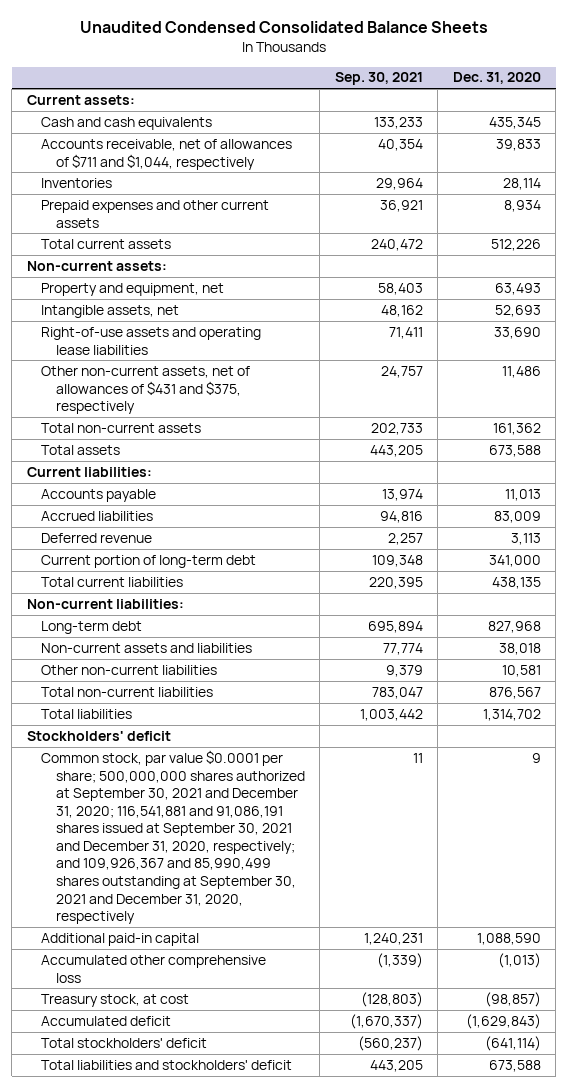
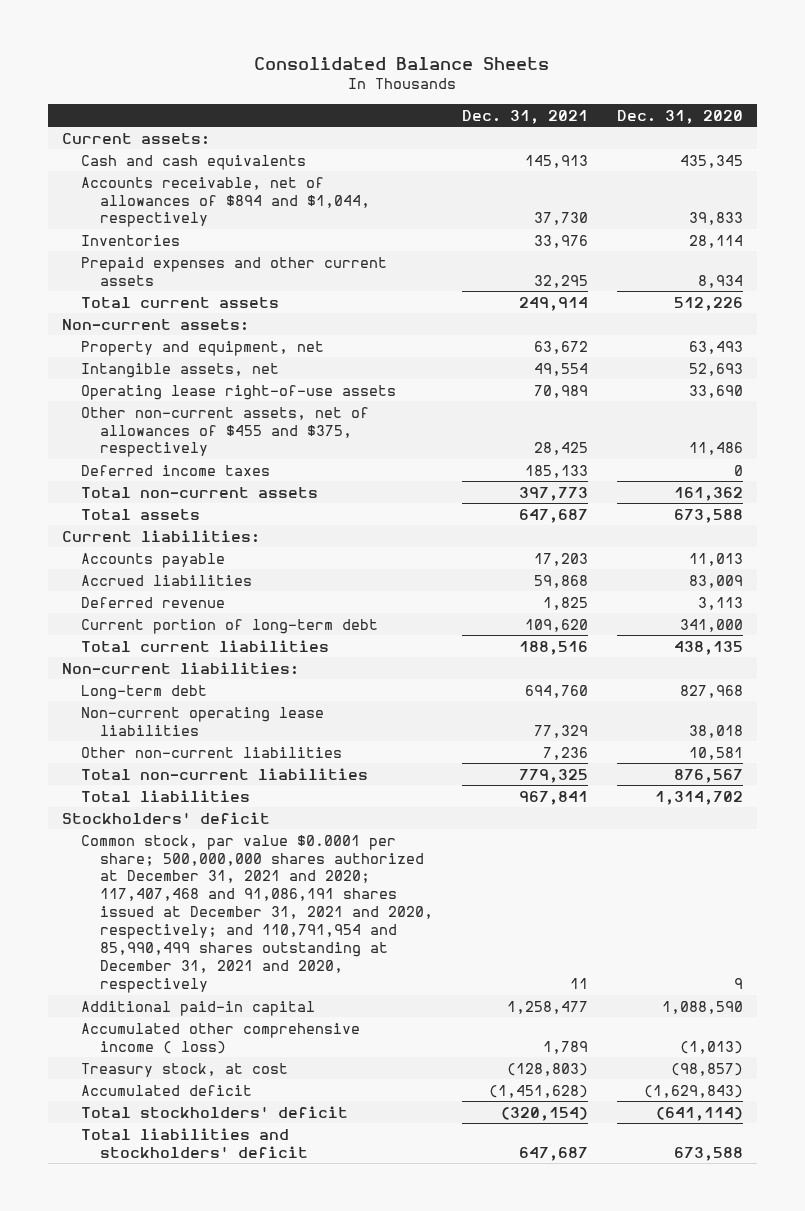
[79,21,488,34] Unaudited Condensed Consolidated Balance Sheets -> [254,56,550,70] Consolidated Balance Sheets
[334,72,423,86] Sep. 30, 2021 -> none
none -> [461,109,588,124] Dec. 31, 2021
[41,138,293,170] Accounts receivable, net of allowances of $711 and $1,044, respectively -> [81,176,371,228] Accounts receivable, net of allowances of $894 and $1,044, respectively
[41,326,262,355] Right-of-use assets and operating lease liabilities -> [81,384,397,400] Operating lease right-of-use assets
[41,365,251,415] Other non-current assets, net of allowances of $431 and $375, respectively -> [81,406,370,458] Other non-current assets, net of allowances of $455 and $375, respectively
none -> [81,464,271,476] Deferred income taxes
[41,642,253,653] Non-current assets and liabilities -> [81,706,325,736] Non-current operating lease liabilities
[41,749,305,925] Common stock, par value $0.0001 per share; 500,000,000 shares authorized at September 30, 2021 and December 31, 2020; 116,541,881 and 91,086,191 shares issued at September 30, 2021 and December 31, 2020, respectively; and 109,926,367 and 85,990,499 shares outstanding at September 30, 2021 and December 31, 2020, respectively -> [81,834,434,993] Common stock, par value $0.0001 per share; 500,000,000 shares authorized at December 31, 2021 and 2020; 117,407,468 and 91,086,191 shares issued at December 31, 2021 and 2020, respectively; and 110,791,954 and 85,990,499 shares outstanding at December 31, 2021 and 2020, respectively
[41,954,267,983] Accumulated other comprehensive loss -> [81,1022,361,1054] Accumulated other comprehensive income ( loss)

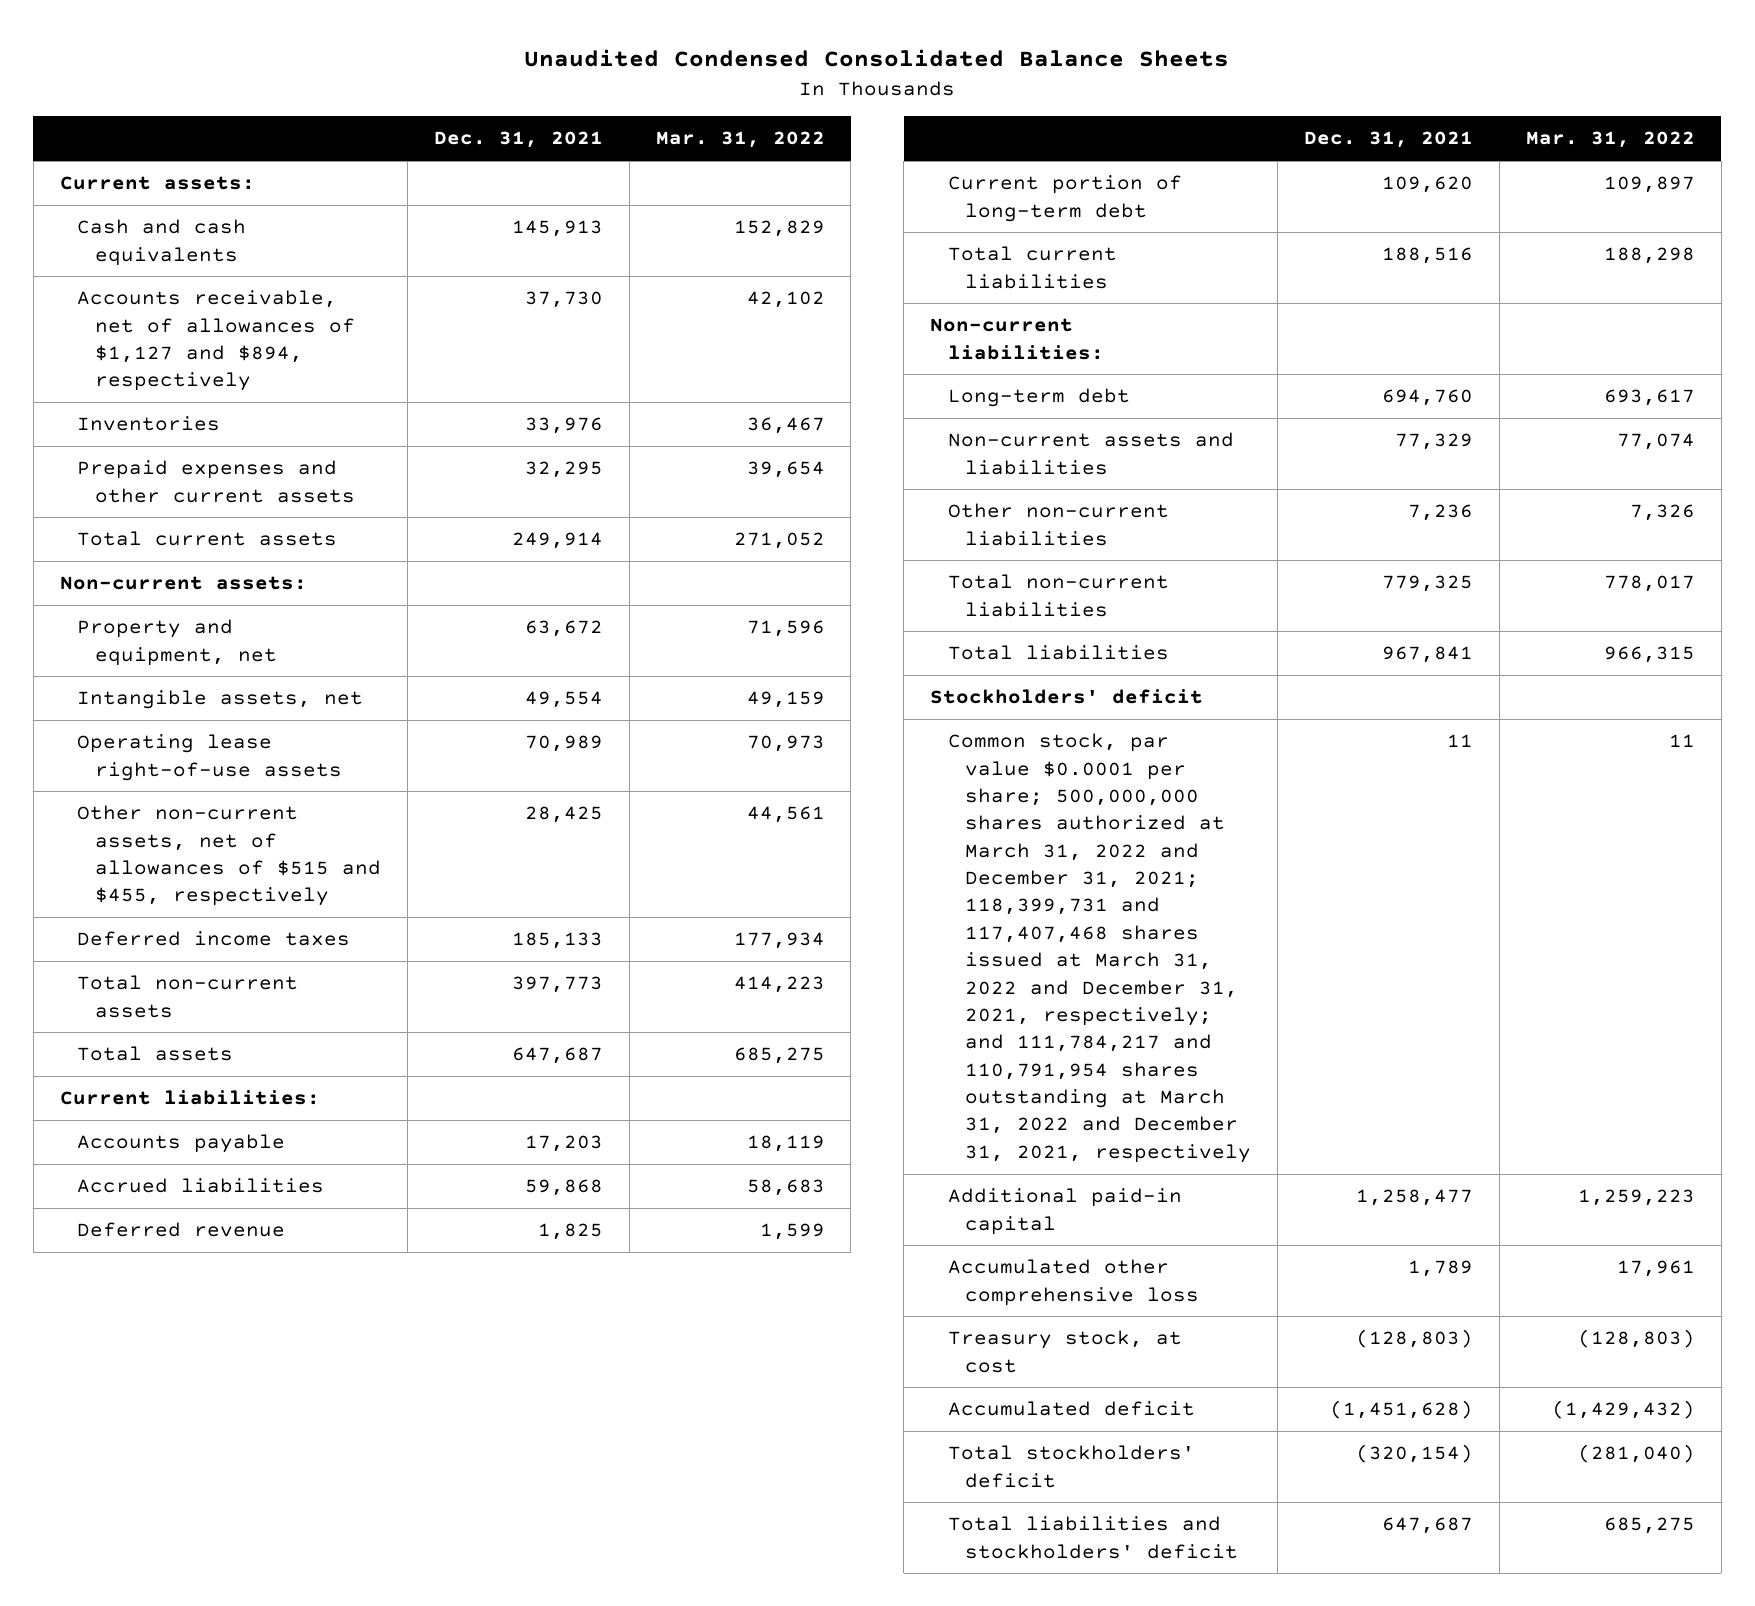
[254,56,550,70] Consolidated Balance Sheets -> [524,49,1230,68] Unaudited Condensed Consolidated Balance Sheets
[616,109,743,124] Dec. 31, 2020 -> none
none -> [655,131,825,149] Mar. 31, 2022
[81,176,371,228] Accounts receivable, net of allowances of $894 and $1,044, respectively -> [77,290,356,392] Accounts receivable, net of allowances of $1,127 and $894, respectively
[81,406,370,458] Other non-current assets, net of allowances of $455 and $375, respectively -> [77,805,382,907] Other non-current assets, net of allowances of $515 and $455, respectively
[81,706,325,736] Non-current operating lease liabilities -> [947,432,1234,475] Non-current assets and liabilities
[81,834,434,993] Common stock, par value $0.0001 per share; 500,000,000 shares authorized at December 31, 2021 and 2020; 117,407,468 and 91,086,191 shares issued at December 31, 2021 and 2020, respectively; and 110,791,954 and 85,990,499 shares outstanding at December 31, 2021 and 2020, respectively -> [947,733,1252,1163] Common stock, par value $0.0001 per share; 500,000,000 shares authorized at March 31, 2022 and December 31, 2021; 118,399,731 and 117,407,468 shares issued at March 31, 2022 and December 31, 2021, respectively; and 111,784,217 and 110,791,954 shares outstanding at March 31, 2022 and December 31, 2021, respectively
[81,1022,361,1054] Accumulated other comprehensive income ( loss) -> [947,1259,1200,1306] Accumulated other comprehensive loss

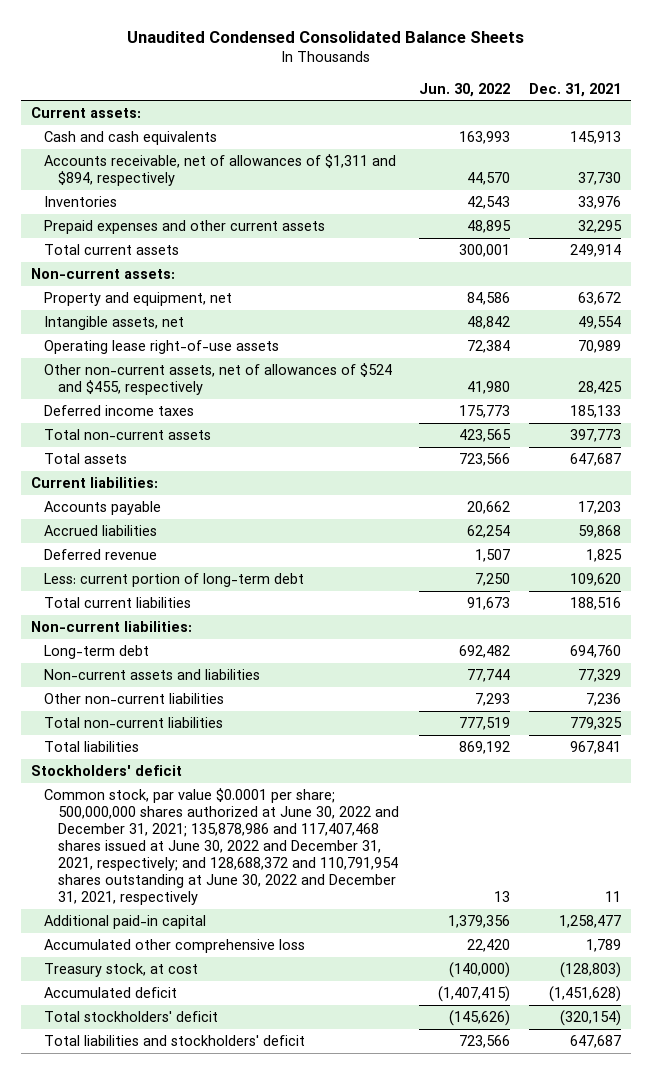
[655,131,825,149] Mar. 31, 2022 -> none
none -> [418,82,510,97] Jun. 30, 2022
[77,290,356,392] Accounts receivable, net of allowances of $1,127 and $894, respectively -> [44,153,397,186] Accounts receivable, net of allowances of $1,311 and $894, respectively
[77,805,382,907] Other non-current assets, net of allowances of $515 and $455, respectively -> [44,362,393,395] Other non-current assets, net of allowances of $524 and $455, respectively
[947,175,1182,222] Current portion of long-term debt -> [44,572,305,587] Less: current portion of long-term debt
[947,733,1252,1163] Common stock, par value $0.0001 per share; 500,000,000 shares authorized at March 31, 2022 and December 31, 2021; 118,399,731 and 117,407,468 shares issued at March 31, 2022 and December 31, 2021, respectively; and 111,784,217 and 110,791,954 shares outstanding at March 31, 2022 and December 31, 2021, respectively -> [44,787,400,905] Common stock, par value $0.0001 per share; 500,000,000 shares authorized at June 30, 2022 and December 31, 2021; 135,878,986 and 117,407,468 shares issued at June 30, 2022 and December 31, 2021, respectively; and 128,688,372 and 110,791,954 shares outstanding at June 30, 2022 and December 31, 2021, respectively

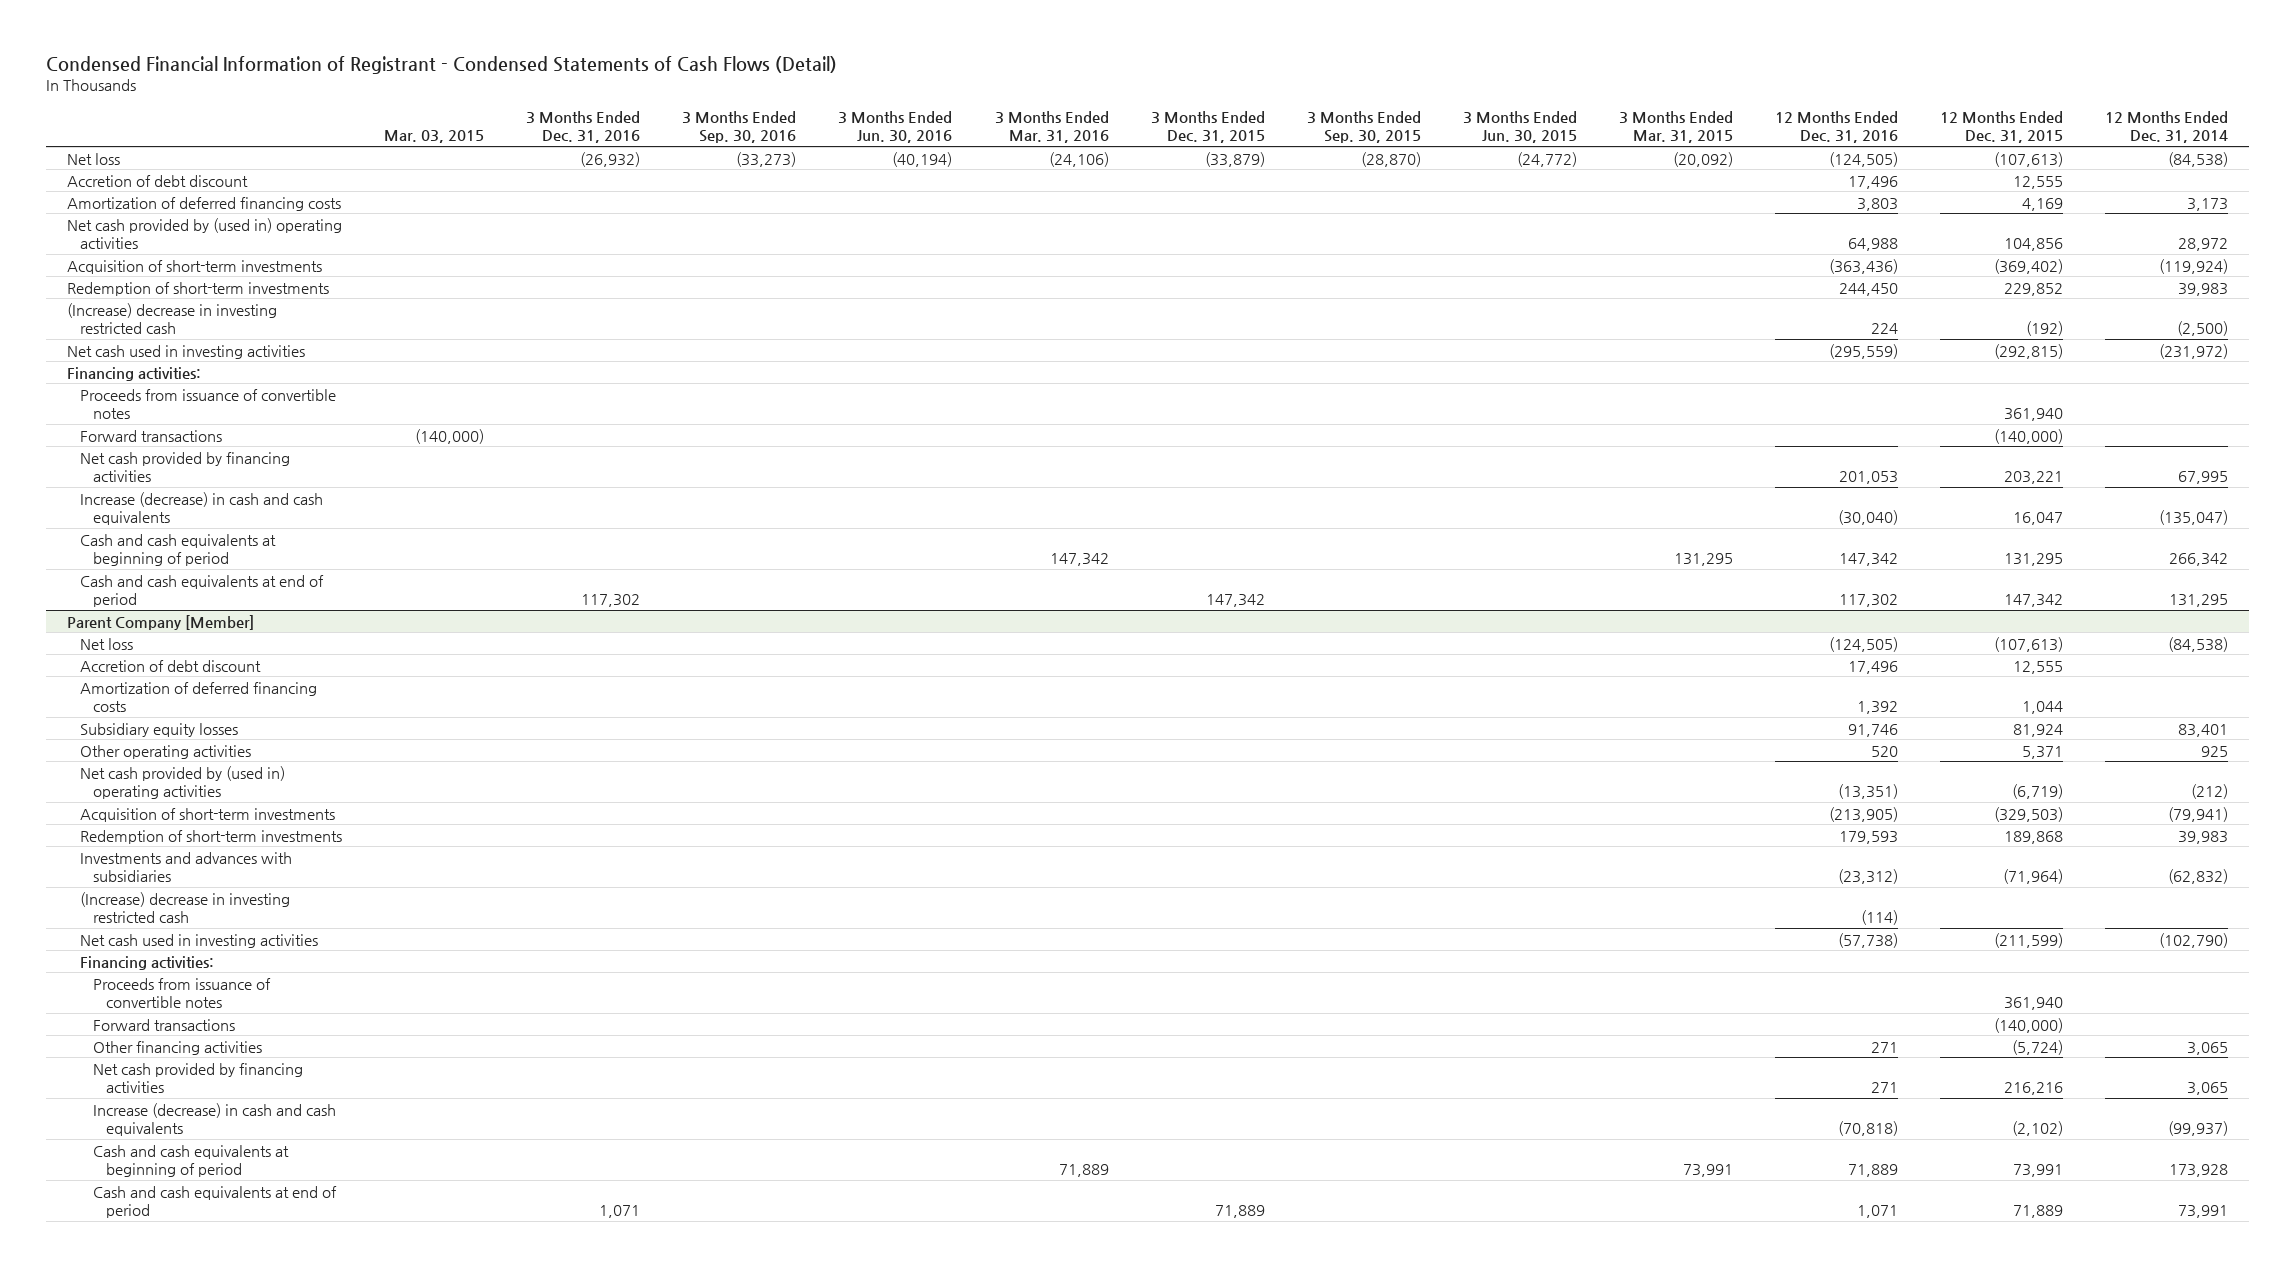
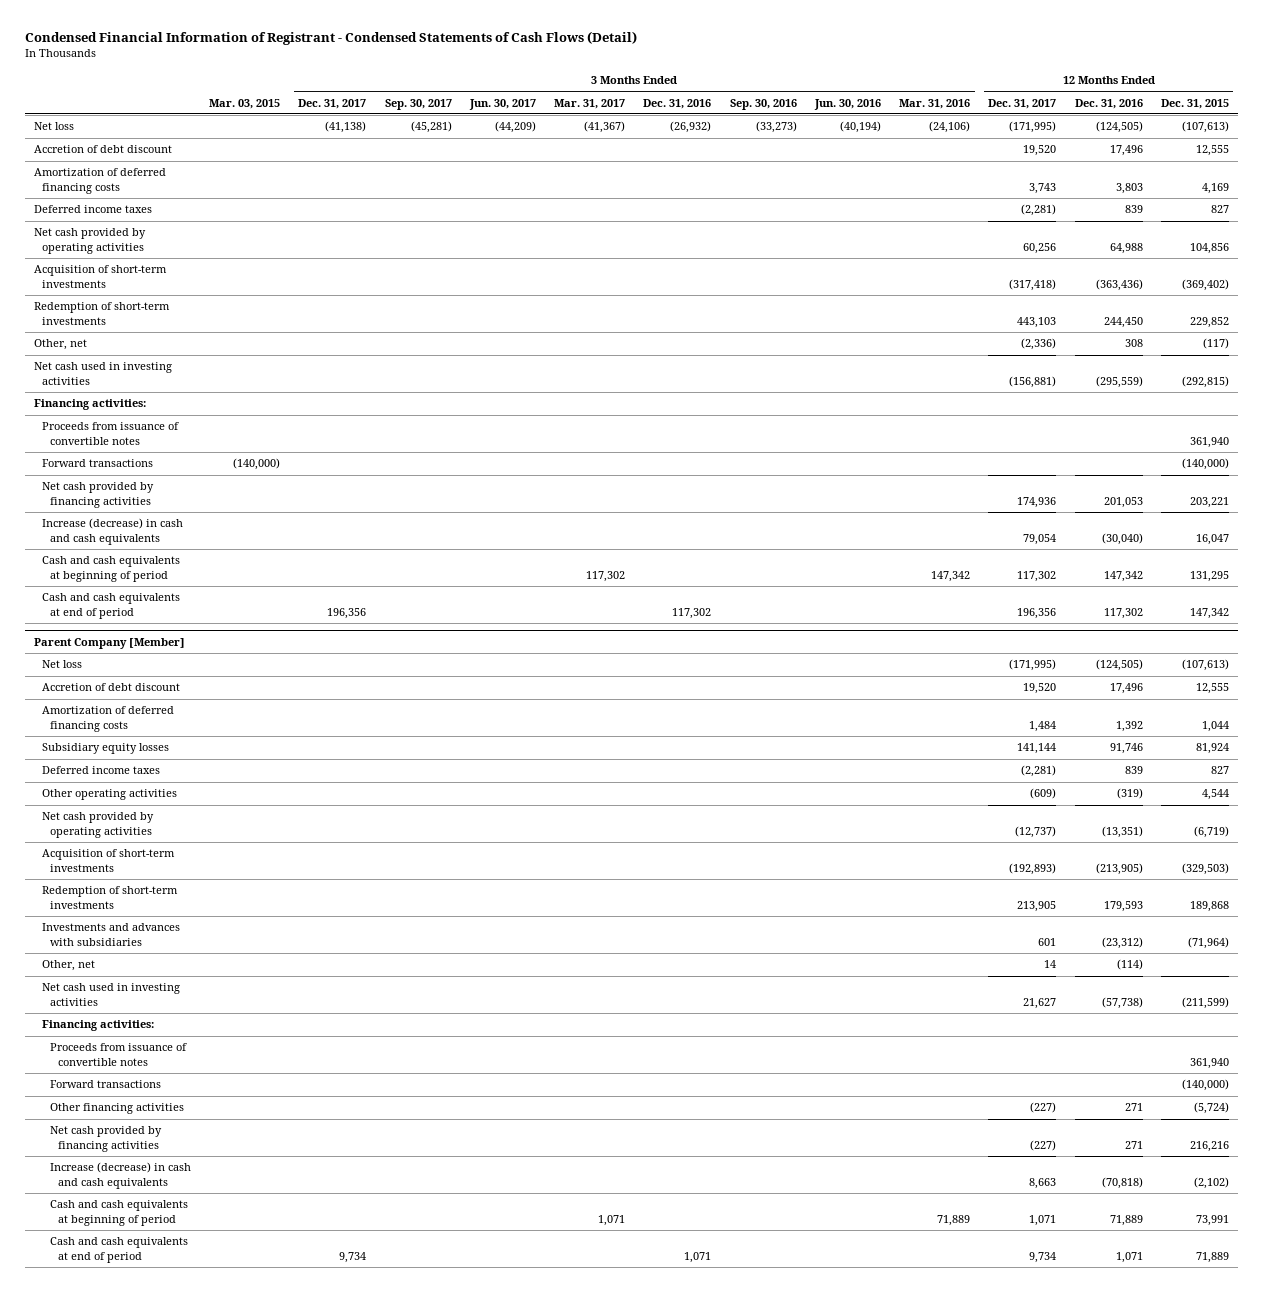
[1150,110,1265,144] 3 Months Ended Dec. 31, 2015 -> none
[1306,110,1421,144] 3 Months Ended Sep. 30, 2015 -> none
[1462,110,1577,144] 3 Months Ended Jun. 30, 2015 -> none
[1618,110,1733,144] 3 Months Ended Mar. 31, 2015 -> none
[2105,110,2229,144] 12 Months Ended Dec. 31, 2014 -> none
none -> [298,98,367,109] Dec. 31, 2017
none -> [384,98,452,110] Sep. 30, 2017
none -> [468,98,536,110] Jun. 30, 2017
none -> [554,98,626,109] Mar. 31, 2017
none -> [988,98,1057,109] Dec. 31, 2017
none -> [33,205,152,214] Deferred income taxes
[67,217,343,250] Net cash provided by (used in) operating activities -> [33,228,146,254] Net cash provided by operating activities
[67,302,278,335] (Increase) decrease in investing restricted cash -> none
none -> [33,339,87,351] Other, net
none -> [41,766,160,775] Deferred income taxes
[1871,745,1899,757] 520 -> [1116,788,1143,800] (319)
[2022,745,2064,759] 5,371 -> [1201,789,1229,801] 4,544
[80,765,286,800] Net cash provided by (used in) operating activities -> [41,812,154,838] Net cash provided by operating activities
[80,891,291,924] (Increase) decrease in investing restricted cash -> [41,960,95,972] Other, net

